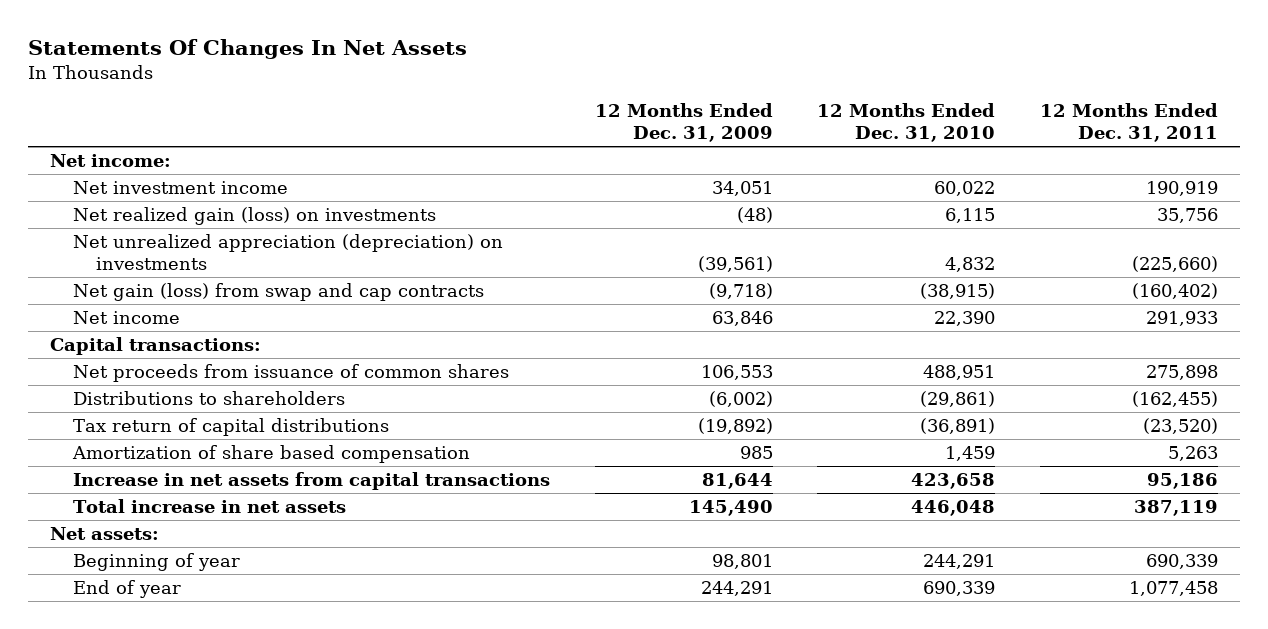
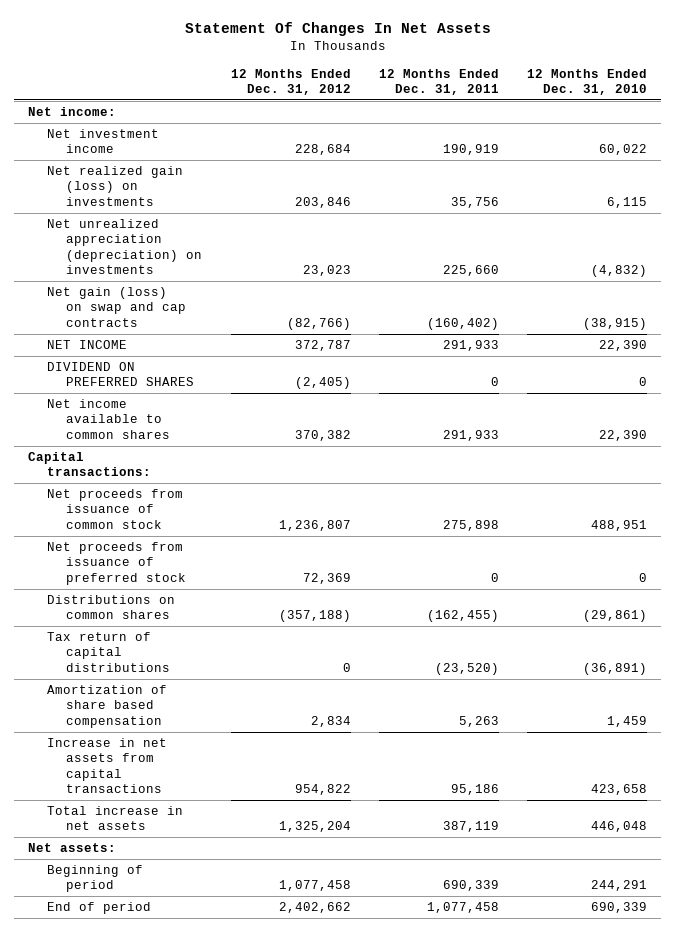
[27,39,467,60] Statements Of Changes In Net Assets -> [184,22,491,37] Statement Of Changes In Net Assets
[594,102,773,142] 12 Months Ended Dec. 31, 2009 -> none
none -> [230,68,351,95] 12 Months Ended Dec. 31, 2012
[945,257,996,273] 4,832 -> [591,264,648,277] (4,832)
[1131,256,1218,273] (225,660) -> [442,264,499,276] 225,660
[73,283,485,302] Net gain (loss) from swap and cap contracts -> [47,287,187,327] Net gain (loss) on swap and cap contracts
[73,311,181,325] Net income -> [47,340,128,350] NET INCOME
none -> [47,362,195,387] DIVIDEND ON PREFERRED SHARES
none -> [47,399,171,439] Net income available to common shares
[73,364,510,383] Net proceeds from issuance of common shares -> [47,489,184,529] Net proceeds from issuance of common stock
none -> [47,542,187,585] Net proceeds from issuance of preferred stock
[73,391,346,406] Distributions to shareholders -> [47,595,176,620] Distributions on common shares
[73,553,241,572] Beginning of year -> [47,865,144,893] Beginning of period
[73,580,182,599] End of year -> [47,902,152,915] End of period

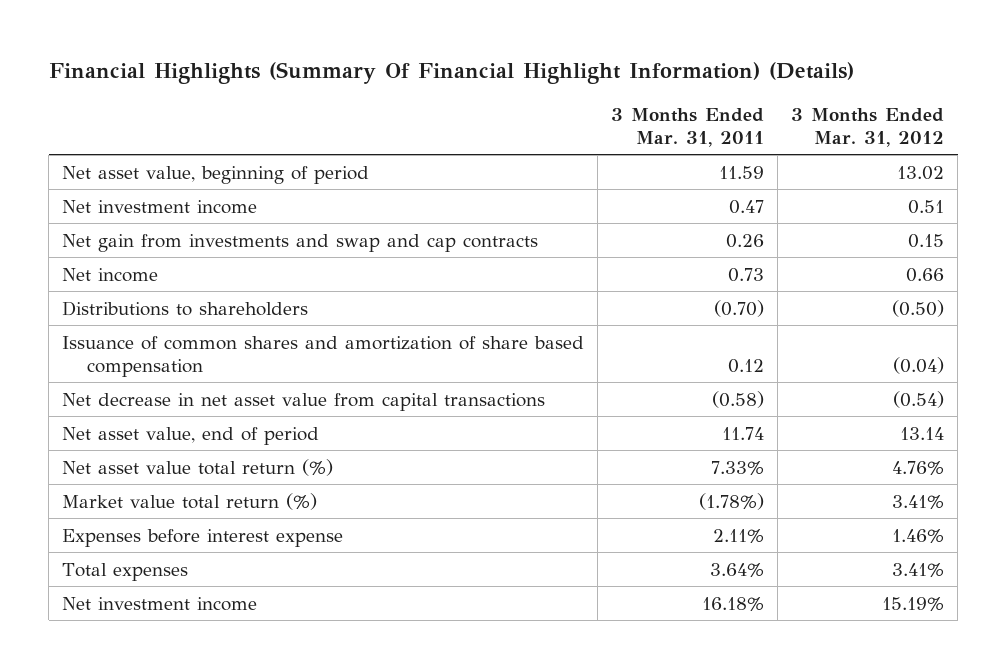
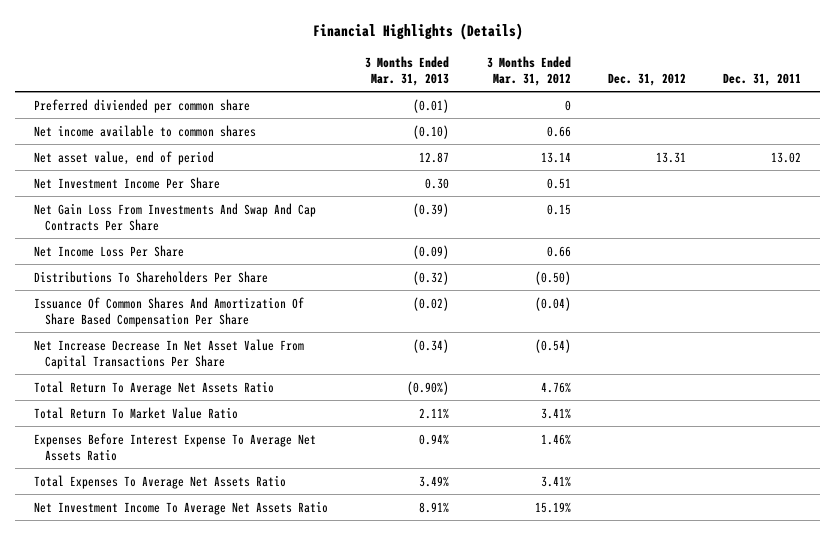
[48,62,854,85] Financial Highlights (Summary Of Financial Highlight Information) (Details) -> [312,22,523,40] Financial Highlights (Details)
[611,107,765,147] 3 Months Ended Mar. 31, 2011 -> none
none -> [365,55,450,86] 3 Months Ended Mar. 31, 2013
none -> [607,72,686,86] Dec. 31, 2012
none -> [723,72,802,86] Dec. 31, 2011
[62,165,370,184] Net asset value, beginning of period -> none
[62,199,258,214] Net investment income -> none
[62,233,539,252] Net gain from investments and swap and cap contracts -> none
[62,267,159,282] Net income -> none
[62,300,309,316] Distributions to shareholders -> none
[62,335,585,377] Issuance of common shares and amortization of share based compensation -> none
[62,392,546,411] Net decrease in net asset value from capital transactions -> none
none -> [34,98,251,113] Preferred diviended per common share
none -> [34,124,257,137] Net income available to common shares
none -> [34,176,221,189] Net Investment Income Per Share
none -> [34,202,317,231] Net Gain Loss From Investments And Swap And Cap Contracts Per Share
none -> [34,244,185,257] Net Income Loss Per Share
none -> [34,270,269,283] Distributions To Shareholders Per Share
none -> [34,296,305,327] Issuance Of Common Shares And Amortization Of Share Based Compensation Per Share
none -> [34,338,305,369] Net Increase Decrease In Net Asset Value From Capital Transactions Per Share
[62,458,334,476] Net asset value total return (%) -> [34,380,275,395] Total Return To Average Net Assets Ratio
[62,492,318,510] Market value total return (%) -> [34,406,239,419] Total Return To Market Value Ratio
[62,528,344,547] Expenses before interest expense -> [34,432,317,461] Expenses Before Interest Expense To Average Net Assets Ratio
[62,562,189,581] Total expenses -> [34,474,287,489] Total Expenses To Average Net Assets Ratio
[62,596,258,611] Net investment income -> [34,500,329,515] Net Investment Income To Average Net Assets Ratio

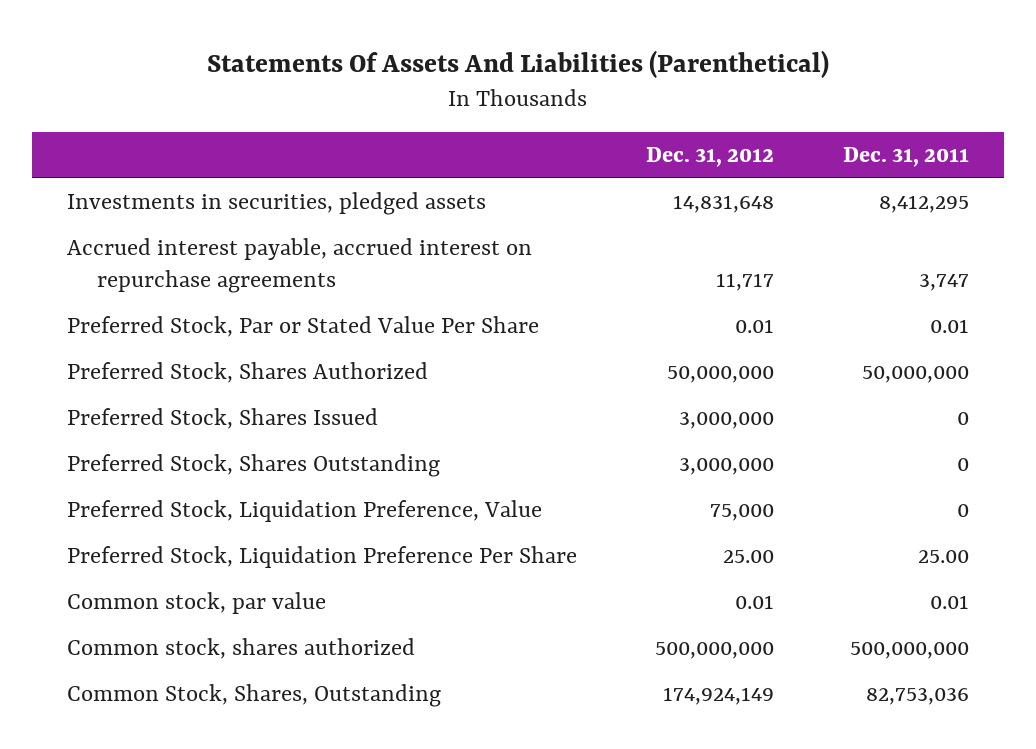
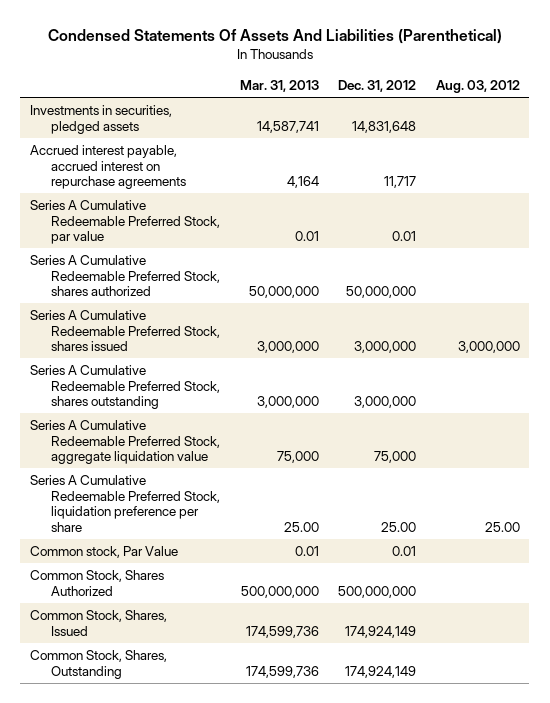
[206,49,829,78] Statements Of Assets And Liabilities (Parenthetical) -> [47,29,502,45] Condensed Statements Of Assets And Liabilities (Parenthetical)
[843,147,970,168] Dec. 31, 2011 -> none
none -> [239,79,319,92] Mar. 31, 2013
none -> [435,79,520,93] Aug. 03, 2012
[66,316,539,338] Preferred Stock, Par or Stated Value Per Share -> [30,200,221,245] Series A Cumulative Redeemable Preferred Stock, par value
[66,362,428,384] Preferred Stock, Shares Authorized -> [30,255,221,297] Series A Cumulative Redeemable Preferred Stock, shares authorized
[66,408,378,430] Preferred Stock, Shares Issued -> [30,310,221,352] Series A Cumulative Redeemable Preferred Stock, shares issued
[66,454,440,478] Preferred Stock, Shares Outstanding -> [30,365,221,410] Series A Cumulative Redeemable Preferred Stock, shares outstanding
[66,500,542,523] Preferred Stock, Liquidation Preference, Value -> [30,420,221,465] Series A Cumulative Redeemable Preferred Stock, aggregate liquidation value
[66,546,577,569] Preferred Stock, Liquidation Preference Per Share -> [30,475,221,532] Series A Cumulative Redeemable Preferred Stock, liquidation preference per share
[66,592,326,615] Common stock, par value -> [30,546,179,559] Common stock, Par Value
[66,638,415,660] Common stock, shares authorized -> [30,570,165,596] Common Stock, Shares Authorized
none -> [30,610,168,636] Common Stock, Shares, Issued

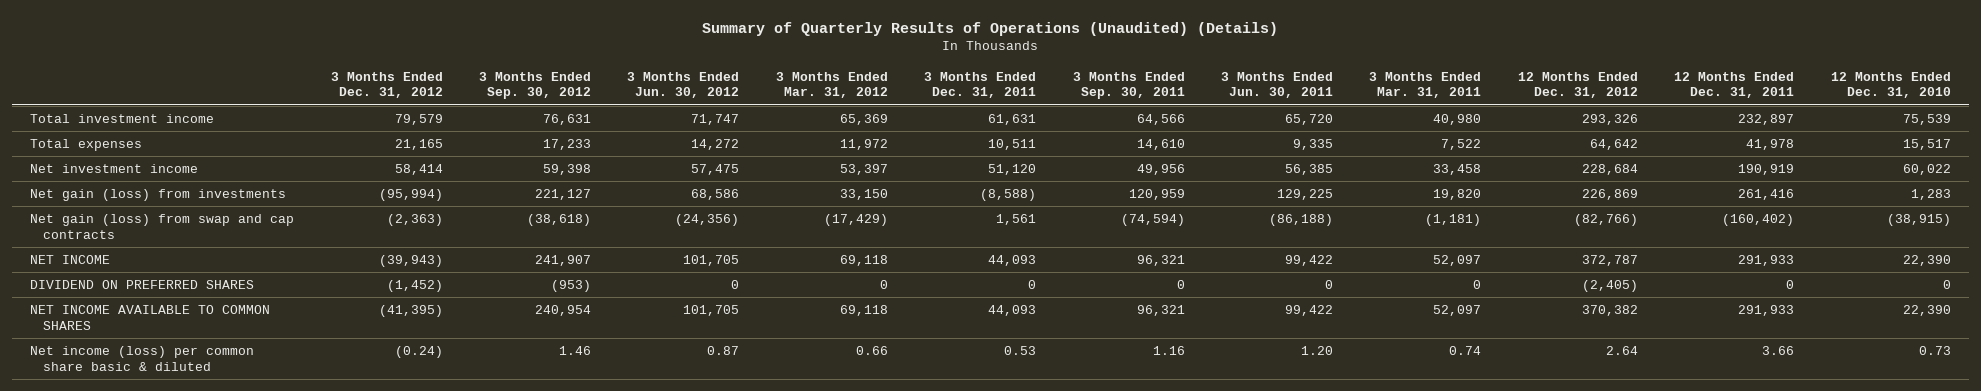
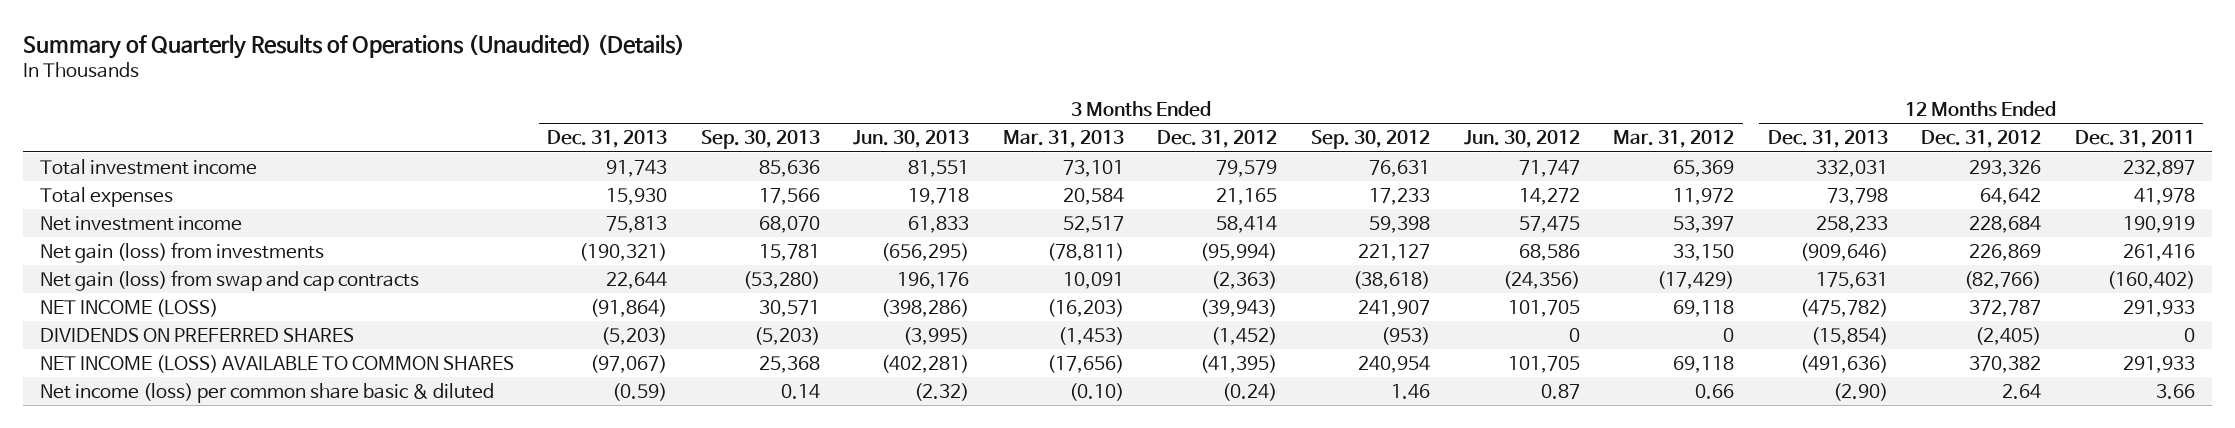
[924,71,1037,99] 3 Months Ended Dec. 31, 2011 -> none
[1072,71,1185,100] 3 Months Ended Sep. 30, 2011 -> none
[1221,71,1334,99] 3 Months Ended Jun. 30, 2011 -> none
[1369,71,1482,99] 3 Months Ended Mar. 31, 2011 -> none
[1830,71,1951,99] 12 Months Ended Dec. 31, 2010 -> none
none -> [547,130,668,149] Dec. 31, 2013
none -> [700,130,820,150] Sep. 30, 2013
none -> [853,130,970,149] Jun. 30, 2013
none -> [1002,130,1124,149] Mar. 31, 2013
none -> [1767,130,1888,149] Dec. 31, 2013
[30,255,111,265] NET INCOME -> [39,298,218,317] NET INCOME (LOSS)
[30,280,255,290] DIVIDEND ON PREFERRED SHARES -> [39,327,354,342] DIVIDENDS ON PREFERRED SHARES
[30,305,271,330] NET INCOME AVAILABLE TO COMMON SHARES -> [39,354,514,373] NET INCOME (LOSS) AVAILABLE TO COMMON SHARES

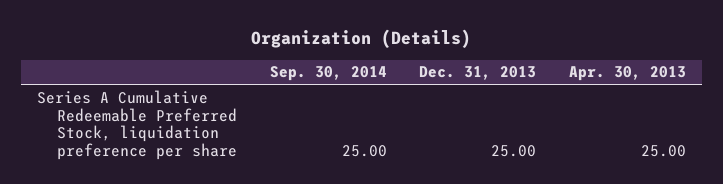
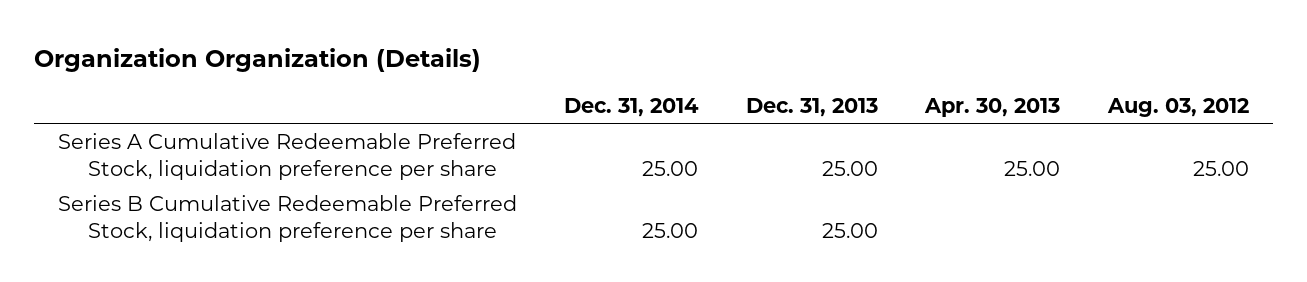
[251,29,472,49] Organization (Details) -> [34,47,482,72] Organization Organization (Details)
[269,66,387,82] Sep. 30, 2014 -> none
none -> [564,97,700,117] Dec. 31, 2014
none -> [1106,97,1249,117] Aug. 03, 2012
none -> [57,195,517,242] Series B Cumulative Redeemable Preferred Stock, liquidation preference per share

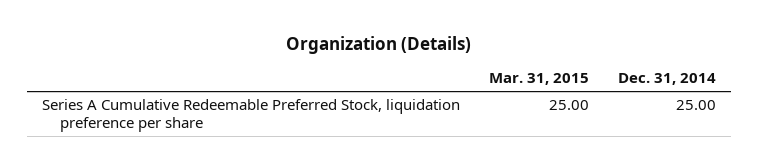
[34,47,482,72] Organization Organization (Details) -> [285,36,471,55] Organization (Details)
[745,97,878,117] Dec. 31, 2013 -> none
[924,97,1061,117] Apr. 30, 2013 -> none
[1106,97,1249,117] Aug. 03, 2012 -> none
none -> [488,73,589,86] Mar. 31, 2015
[57,195,517,242] Series B Cumulative Redeemable Preferred Stock, liquidation preference per share -> none

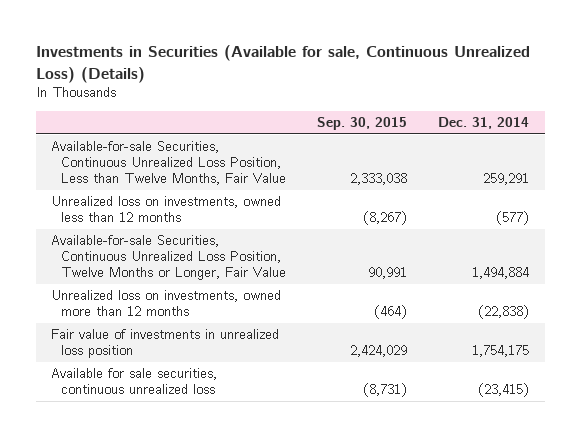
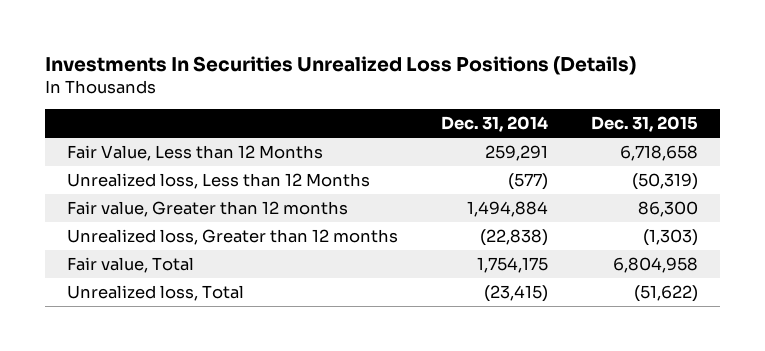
[35,45,530,83] Investments in Securities (Available for sale, Continuous Unrealized Loss) (Details) -> [45,55,637,75] Investments In Securities Unrealized Loss Positions (Details)
[317,117,408,131] Sep. 30, 2015 -> none
none -> [591,116,699,133] Dec. 31, 2015
[51,140,287,186] Available-for-sale Securities, Continuous Unrealized Loss Position, Less than Twelve Months, Fair Value -> [66,144,323,161] Fair Value, Less than 12 Months
[51,195,282,223] Unrealized loss on investments, owned less than 12 months -> [66,172,370,189] Unrealized loss, Less than 12 Months
[51,234,287,281] Available-for-sale Securities, Continuous Unrealized Loss Position, Twelve Months or Longer, Fair Value -> [66,200,348,217] Fair value, Greater than 12 months
[51,289,282,317] Unrealized loss on investments, owned more than 12 months -> [66,228,398,245] Unrealized loss, Greater than 12 months
[51,328,280,359] Fair value of investments in unrealized loss position -> [66,256,194,273] Fair value, Total
[51,367,218,395] Available for sale securities, continuous unrealized loss -> [66,284,244,301] Unrealized loss, Total

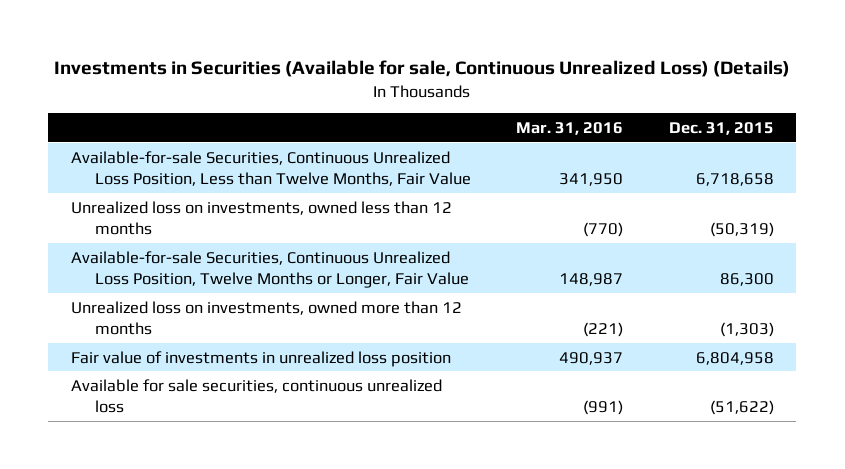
[45,55,637,75] Investments In Securities Unrealized Loss Positions (Details) -> [54,60,791,78] Investments in Securities (Available for sale, Continuous Unrealized Loss) (Details)
[441,116,549,133] Dec. 31, 2014 -> none
none -> [516,121,624,135] Mar. 31, 2016
[66,144,323,161] Fair Value, Less than 12 Months -> [71,150,472,187] Available-for-sale Securities, Continuous Unrealized Loss Position, Less than Twelve Months, Fair Value
[66,172,370,189] Unrealized loss, Less than 12 Months -> [71,200,453,236] Unrealized loss on investments, owned less than 12 months
[66,200,348,217] Fair value, Greater than 12 months -> [71,250,470,289] Available-for-sale Securities, Continuous Unrealized Loss Position, Twelve Months or Longer, Fair Value
[66,228,398,245] Unrealized loss, Greater than 12 months -> [71,300,463,336] Unrealized loss on investments, owned more than 12 months
[66,256,194,273] Fair value, Total -> [71,350,452,367] Fair value of investments in unrealized loss position
[66,284,244,301] Unrealized loss, Total -> [71,378,443,414] Available for sale securities, continuous unrealized loss

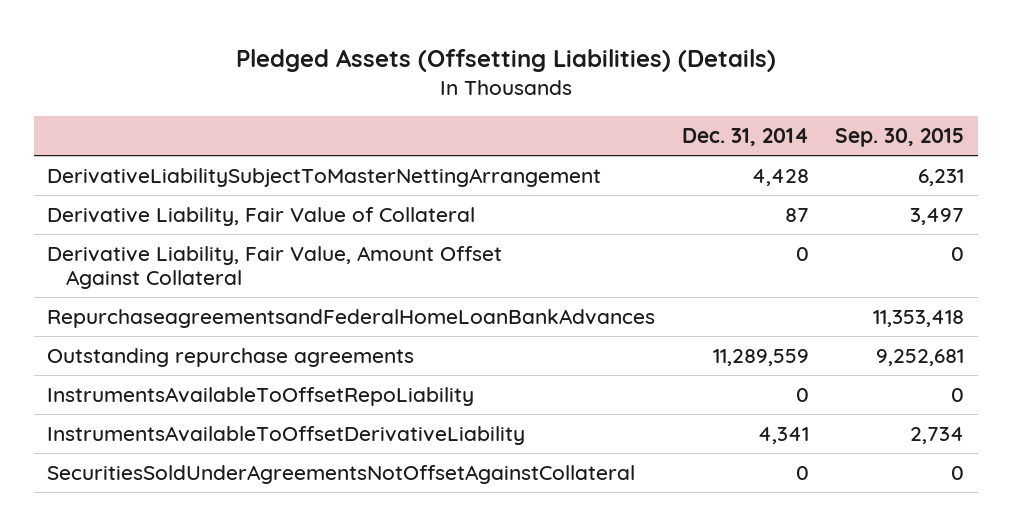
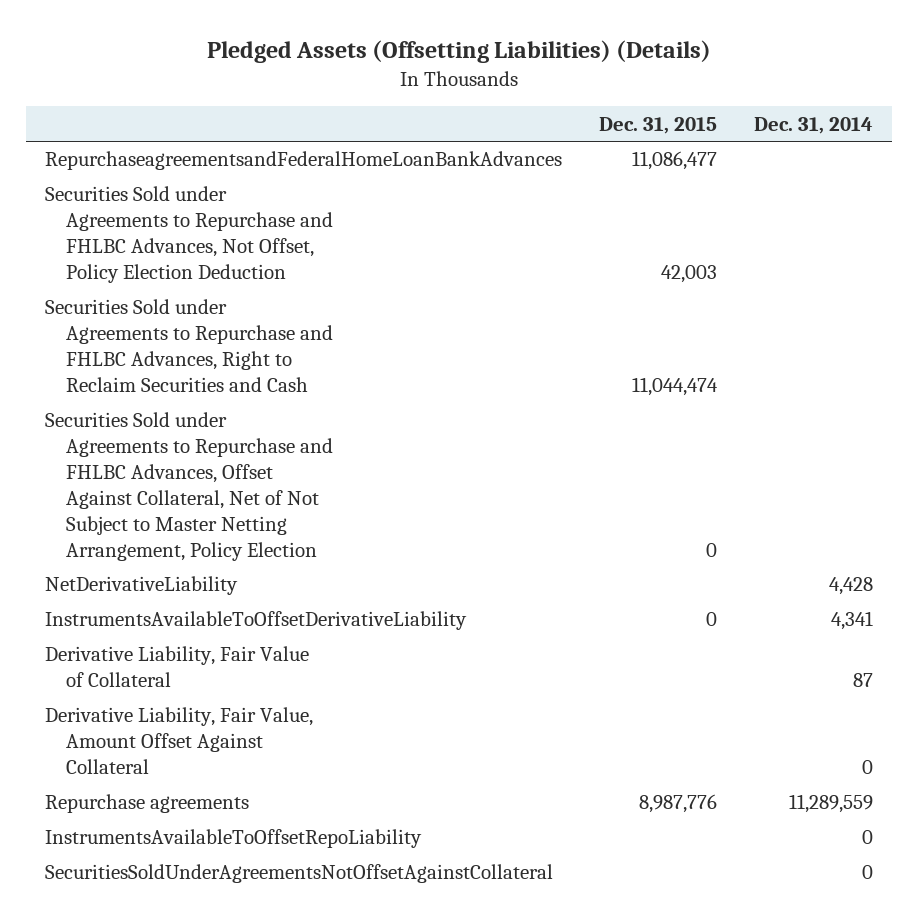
[835,128,965,148] Sep. 30, 2015 -> none
none -> [599,116,718,134] Dec. 31, 2015
[47,309,656,329] RepurchaseagreementsandFederalHomeLoanBankAdvances -> [44,151,562,171] RepurchaseagreementsandFederalHomeLoanBankAdvances
none -> [44,186,333,284] Securities Sold under Agreements to Repurchase and FHLBC Advances, Not Offset, Policy Election Deduction
none -> [44,299,333,393] Securities Sold under Agreements to Repurchase and FHLBC Advances, Right to Reclaim Securities and Cash
none -> [44,412,333,561] Securities Sold under Agreements to Repurchase and FHLBC Advances, Offset Against Collateral, Net of Not Subject to Master Netting Arrangement, Policy Election
[47,168,602,188] DerivativeLiabilitySubjectToMasterNettingArrangement -> [44,576,238,596] NetDerivativeLiability
[47,426,526,446] InstrumentsAvailableToOffsetDerivativeLiability -> [44,611,467,631] InstrumentsAvailableToOffsetDerivativeLiability
[47,348,415,368] Outstanding repurchase agreements -> [44,794,249,814] Repurchase agreements

